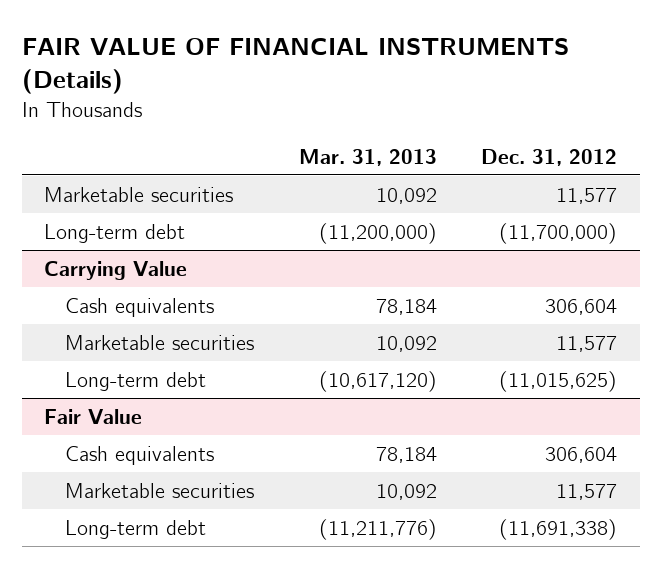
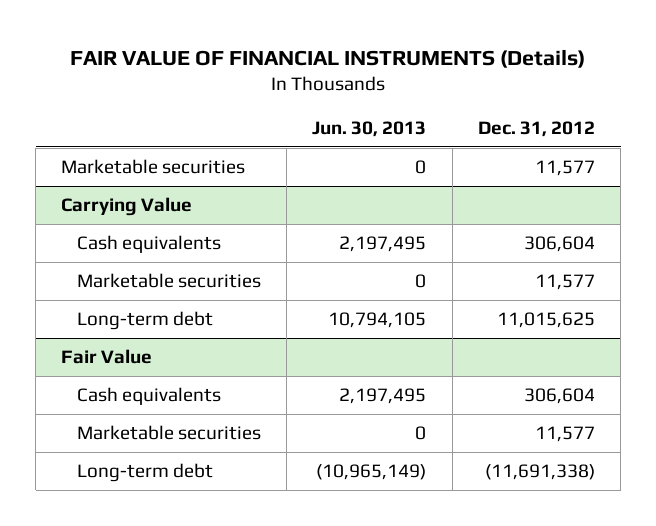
[298,148,437,166] Mar. 31, 2013 -> none
none -> [312,120,427,137] Jun. 30, 2013
[44,223,186,243] Long-term debt -> none
[499,370,618,392] (11,015,625) -> [496,312,595,329] 11,015,625

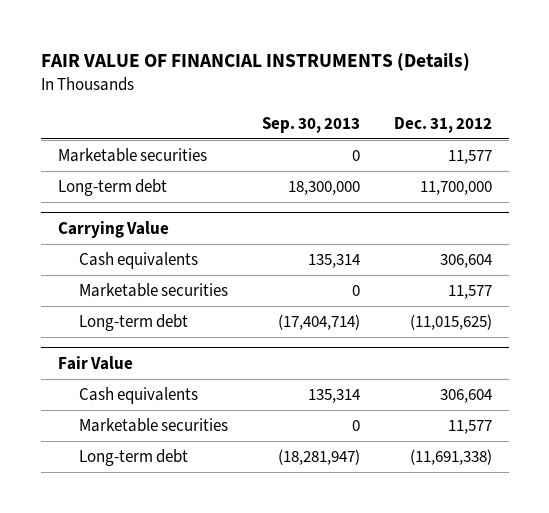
[312,120,427,137] Jun. 30, 2013 -> none
none -> [261,116,360,133] Sep. 30, 2013
none -> [57,179,167,197] Long-term debt
[496,312,595,329] 11,015,625 -> [409,314,492,331] (11,015,625)

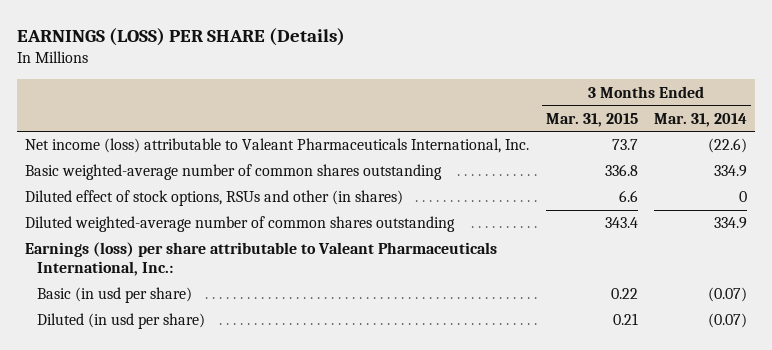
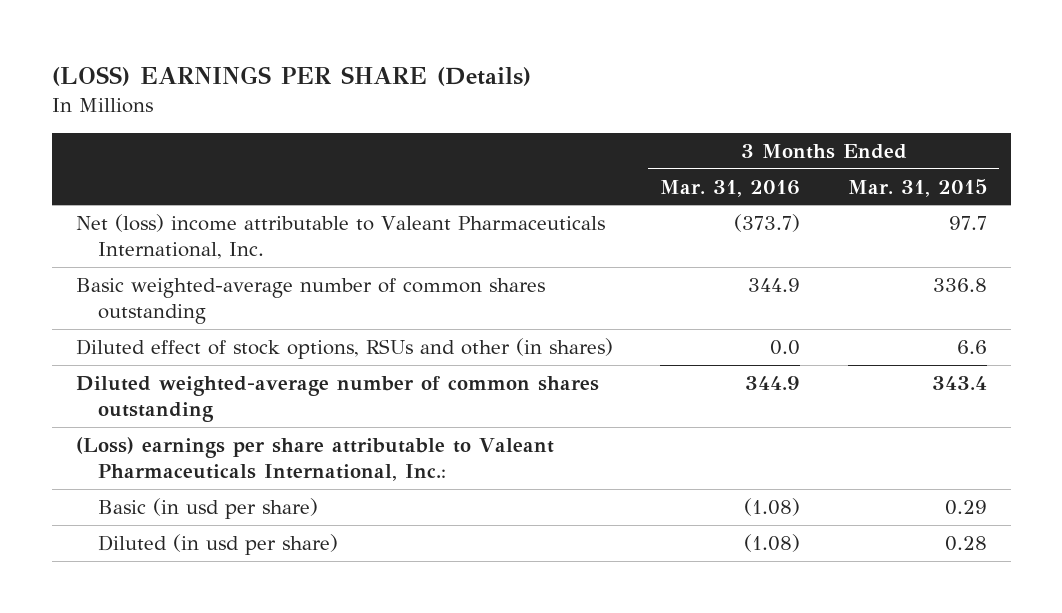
[16,27,345,46] EARNINGS (LOSS) PER SHARE (Details) -> [51,65,531,86] (LOSS) EARNINGS PER SHARE (Details)
[654,112,748,127] Mar. 31, 2014 -> none
none -> [660,179,801,197] Mar. 31, 2016
[25,138,530,154] Net income (loss) attributable to Valeant Pharmaceuticals International, Inc. -> [75,214,605,260] Net (loss) income attributable to Valeant Pharmaceuticals International, Inc.
[611,139,638,151] 73.7 -> [948,216,987,231] 97.7
[25,242,498,277] Earnings (loss) per share attributable to Valeant Pharmaceuticals International, Inc.: -> [75,437,554,482] (Loss) earnings per share attributable to Valeant Pharmaceuticals International, Inc.:
[610,288,638,300] 0.22 -> [944,500,987,516] 0.29
[612,313,638,326] 0.21 -> [944,536,987,552] 0.28

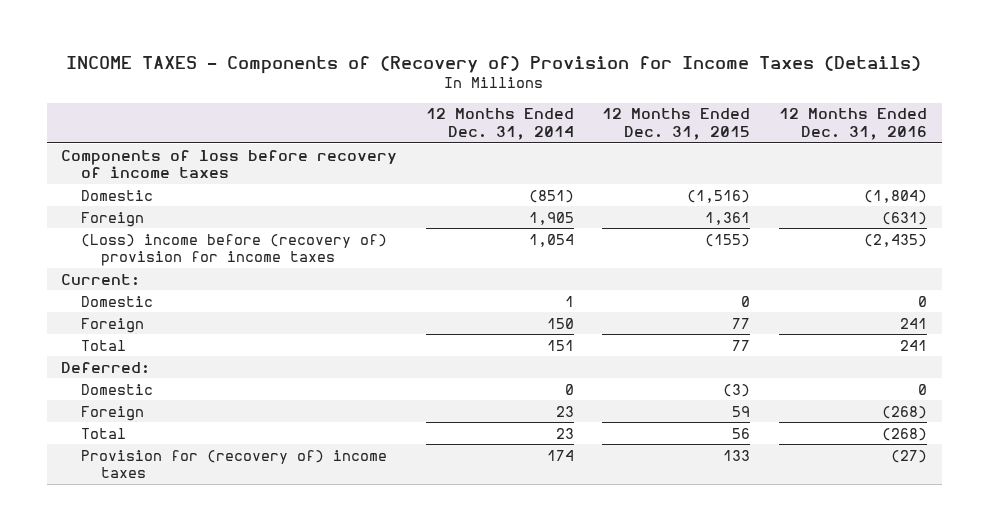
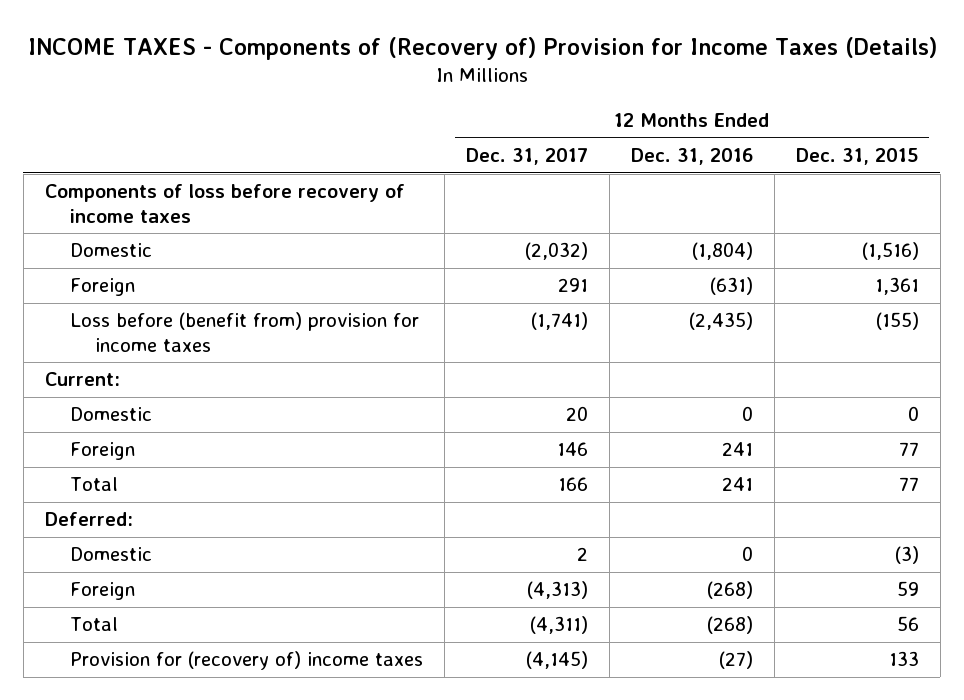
[425,108,574,140] 12 Months Ended Dec. 31, 2014 -> none
none -> [465,147,588,165] Dec. 31, 2017
[80,233,387,267] (Loss) income before (recovery of) provision for income taxes -> [69,312,419,352] Loss before (benefit from) provision for income taxes

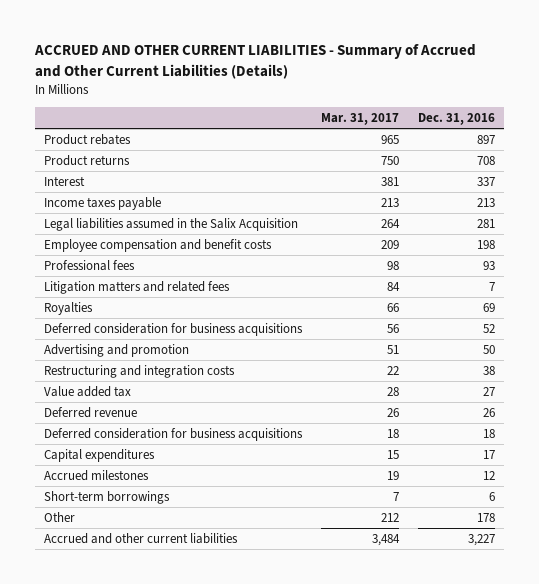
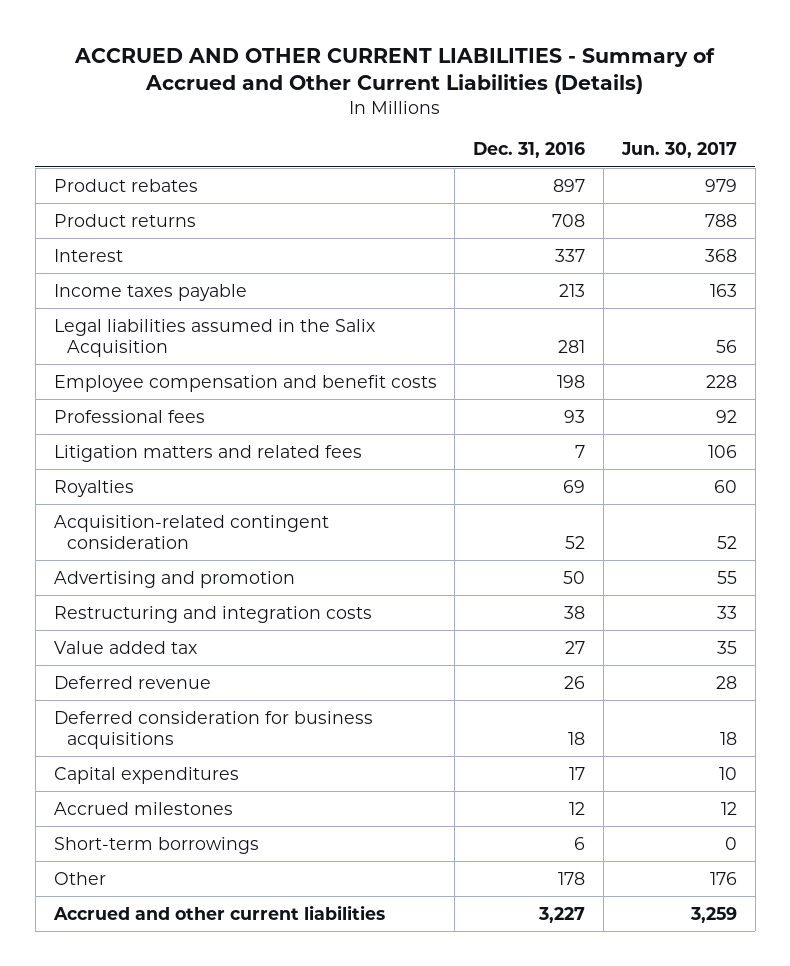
[321,112,400,125] Mar. 31, 2017 -> none
none -> [620,142,737,159] Jun. 30, 2017
[44,322,304,336] Deferred consideration for business acquisitions -> [53,514,329,549] Acquisition-related contingent consideration

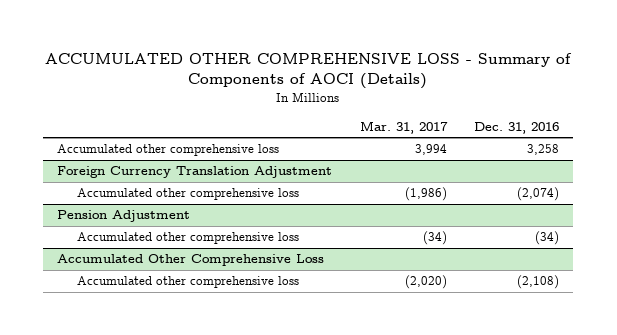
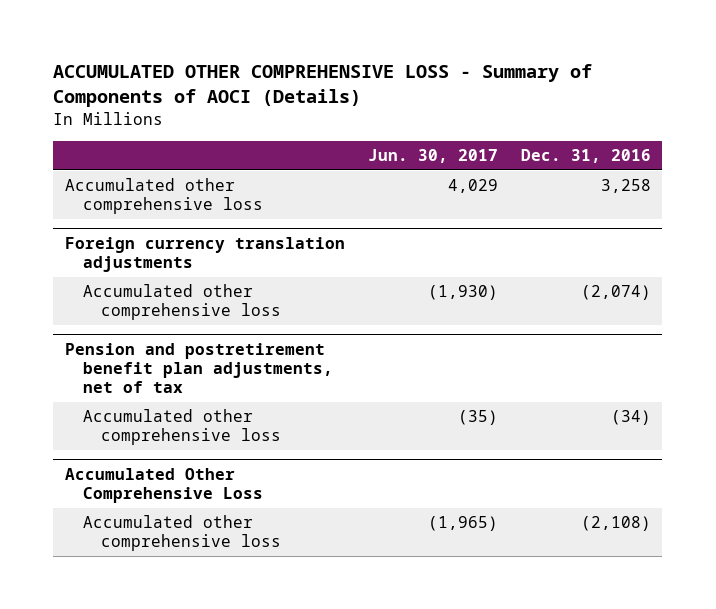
[359,121,448,135] Mar. 31, 2017 -> none
none -> [367,148,498,163] Jun. 30, 2017
[57,166,333,179] Foreign Currency Translation Adjustment -> [64,236,345,272] Foreign currency translation adjustments
[57,210,191,223] Pension Adjustment -> [64,342,334,393] Pension and postretirement benefit plan adjustments, net of tax

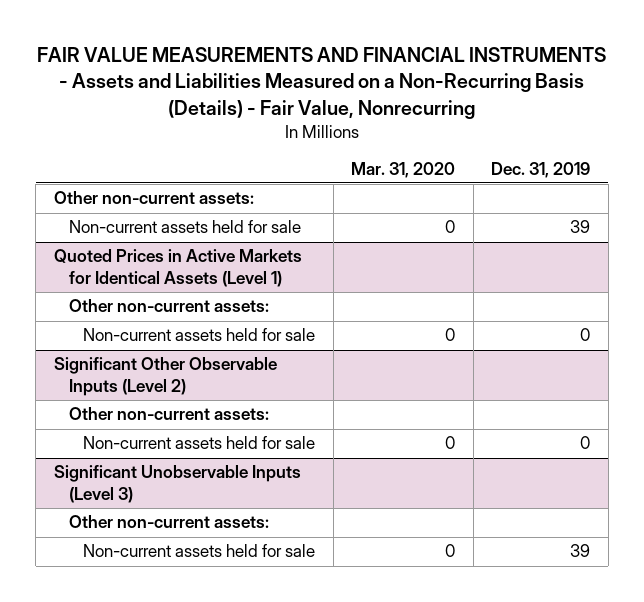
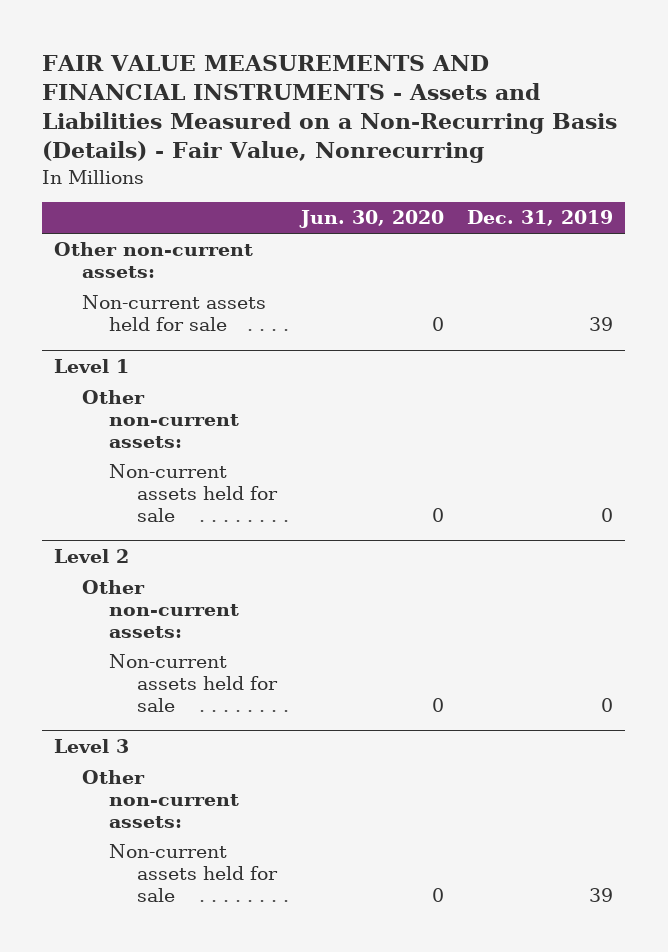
[351,161,456,178] Mar. 31, 2020 -> none
none -> [298,210,444,229] Jun. 30, 2020
[53,249,302,288] Quoted Prices in Active Markets for Identical Assets (Level 1) -> [54,359,130,374] Level 1
[53,357,277,397] Significant Other Observable Inputs (Level 2) -> [54,549,130,564] Level 2
[53,465,301,504] Significant Unobservable Inputs (Level 3) -> [54,739,130,754] Level 3

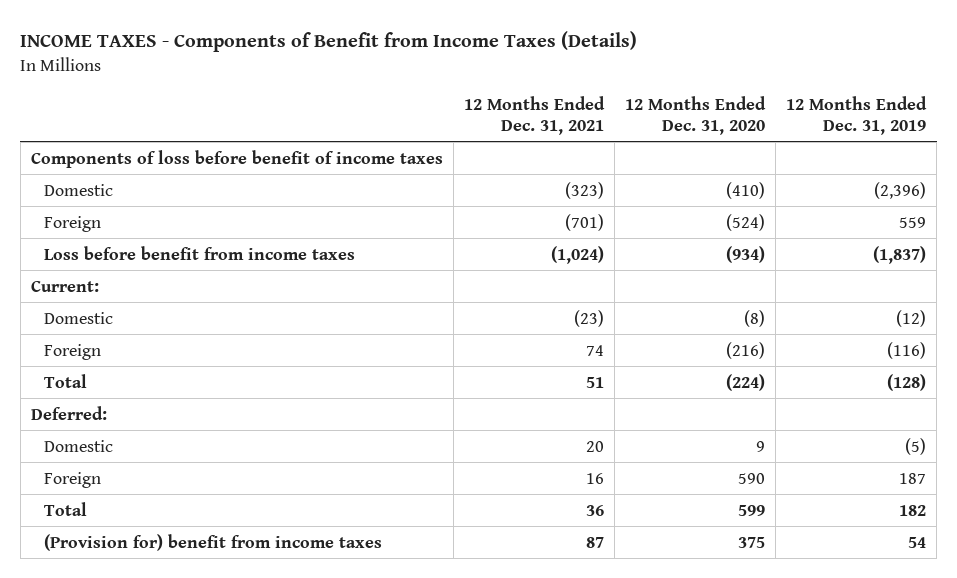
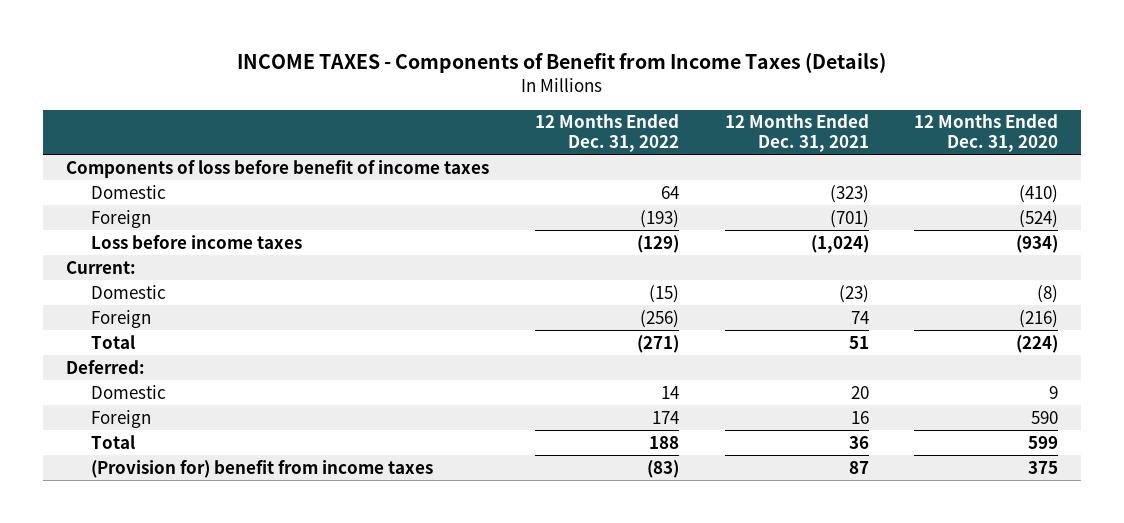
[786,95,928,135] 12 Months Ended Dec. 31, 2019 -> none
none -> [534,114,679,153] 12 Months Ended Dec. 31, 2022
[44,245,356,260] Loss before benefit from income taxes -> [90,234,302,249] Loss before income taxes

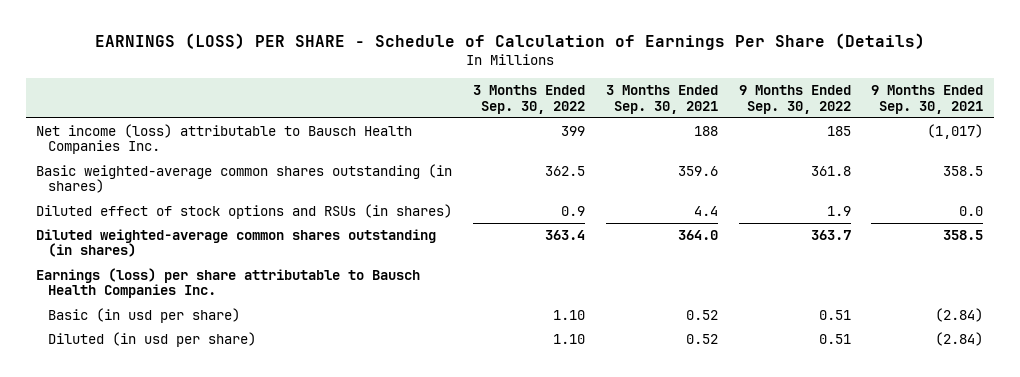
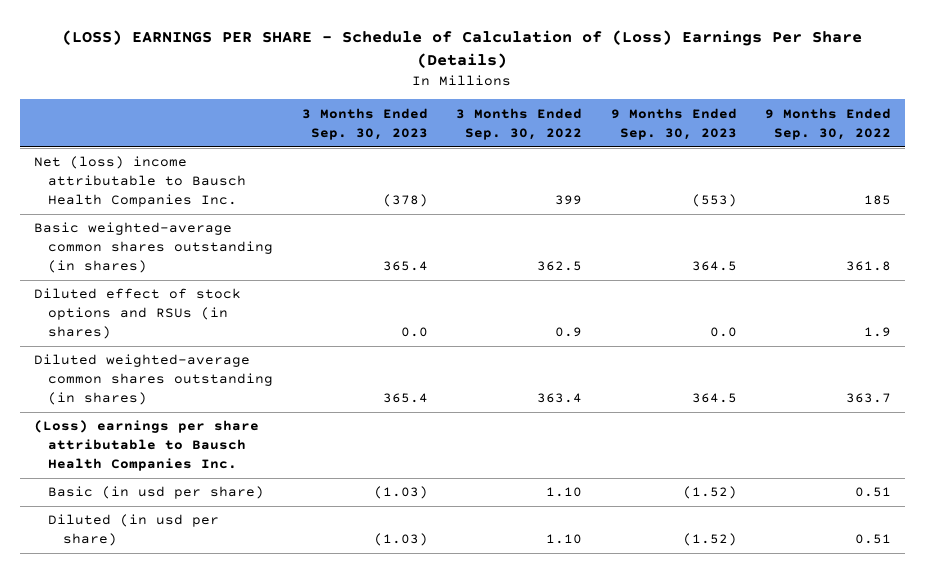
[94,32,925,50] EARNINGS (LOSS) PER SHARE - Schedule of Calculation of Earnings Per Share (Details) -> [62,30,863,68] (LOSS) EARNINGS PER SHARE - Schedule of Calculation of (Loss) Earnings Per Share (Details)
[605,85,718,114] 3 Months Ended Sep. 30, 2021 -> none
[871,85,984,114] 9 Months Ended Sep. 30, 2021 -> none
none -> [301,107,428,140] 3 Months Ended Sep. 30, 2023
none -> [610,107,737,140] 9 Months Ended Sep. 30, 2023
[36,123,413,155] Net income (loss) attributable to Bausch Health Companies Inc. -> [33,156,247,208] Net (loss) income attributable to Bausch Health Companies Inc.
[36,267,421,299] Earnings (loss) per share attributable to Bausch Health Companies Inc. -> [33,420,259,472] (Loss) earnings per share attributable to Bausch Health Companies Inc.

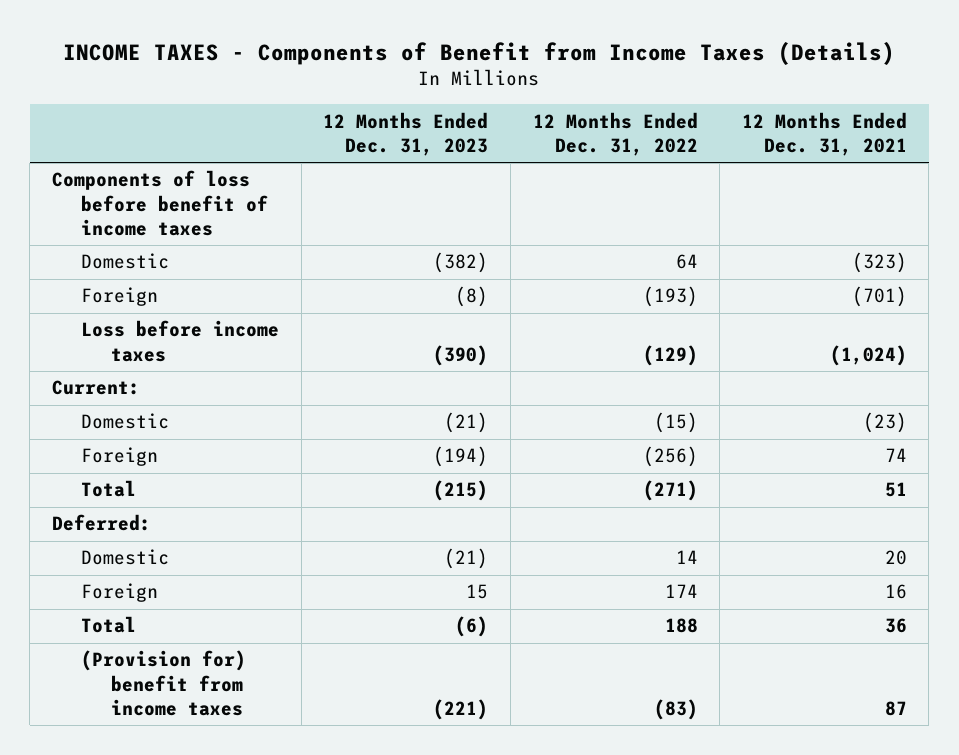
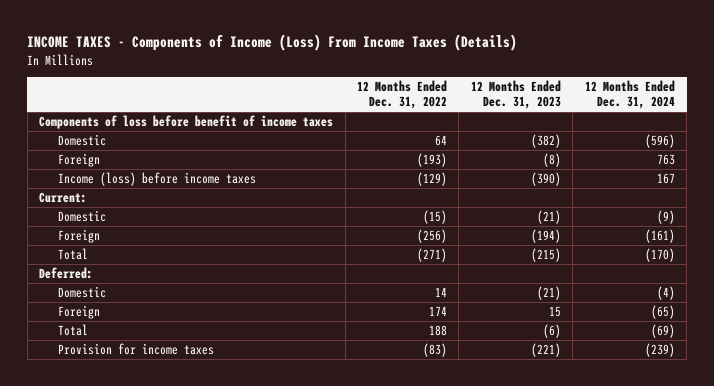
[63,41,896,65] INCOME TAXES - Components of Benefit from Income Taxes (Details) -> [27,34,518,52] INCOME TAXES - Components of Income (Loss) From Income Taxes (Details)
[741,111,907,157] 12 Months Ended Dec. 31, 2021 -> none
none -> [584,80,675,110] 12 Months Ended Dec. 31, 2024
[81,320,280,362] Loss before income taxes -> [57,171,256,186] Income (loss) before income taxes
[81,650,247,716] (Provision for) benefit from income taxes -> [57,342,214,355] Provision for income taxes

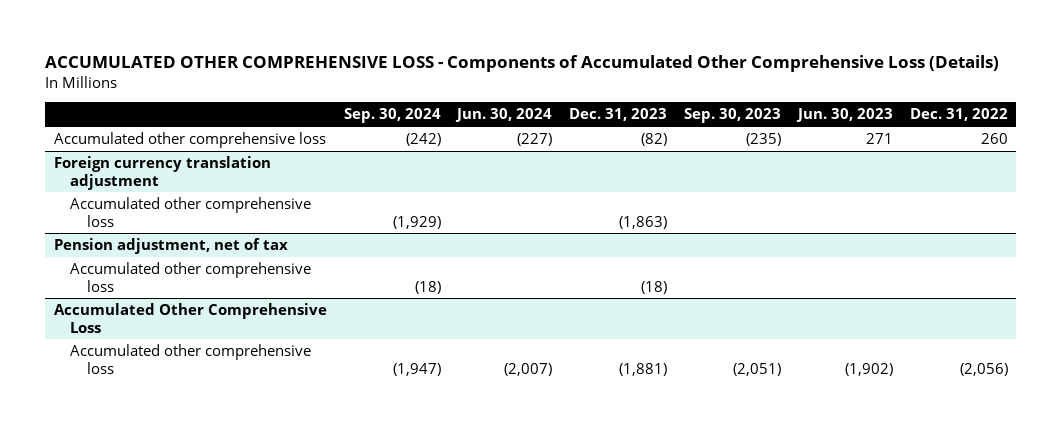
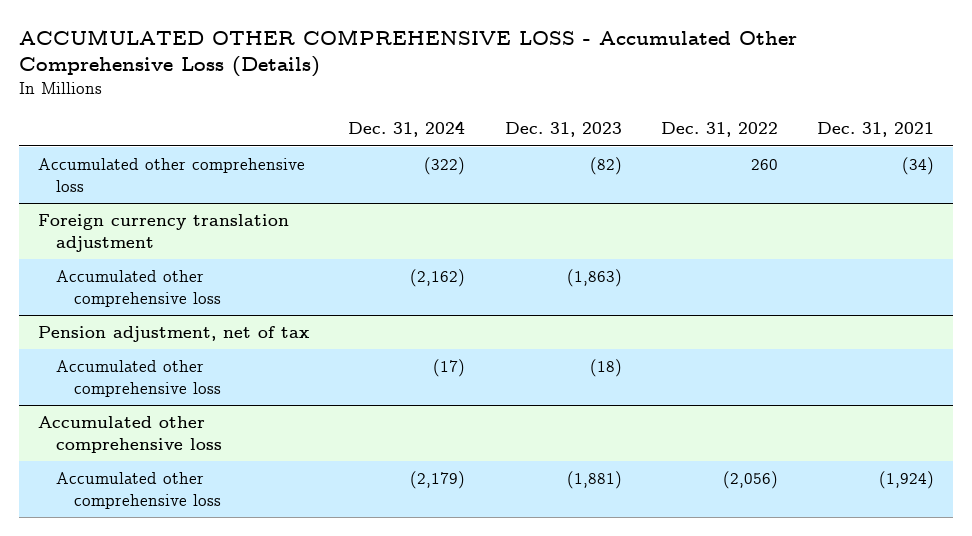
[45,54,1000,72] ACCUMULATED OTHER COMPREHENSIVE LOSS - Components of Accumulated Other Comprehensive Loss (Details) -> [18,28,797,78] ACCUMULATED OTHER COMPREHENSIVE LOSS - Accumulated Other Comprehensive Loss (Details)
[343,108,441,124] Sep. 30, 2024 -> none
[455,108,553,123] Jun. 30, 2024 -> none
[684,108,782,124] Sep. 30, 2023 -> none
[796,108,894,123] Jun. 30, 2023 -> none
none -> [348,121,466,138] Dec. 31, 2024
none -> [816,122,934,138] Dec. 31, 2021
[53,303,327,333] Accumulated Other Comprehensive Loss -> [38,416,223,453] Accumulated other comprehensive loss

